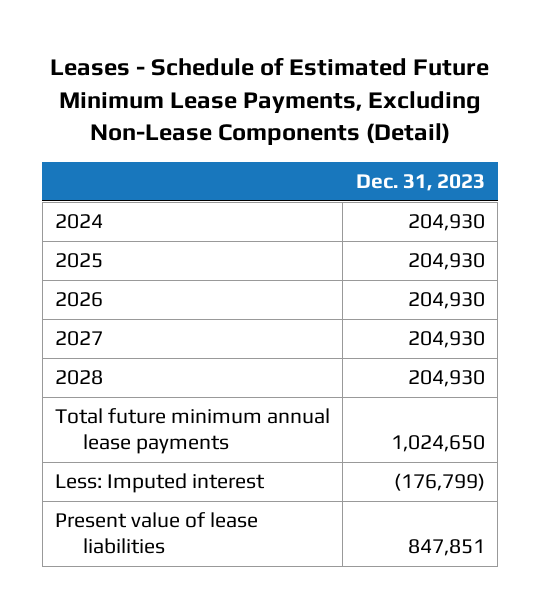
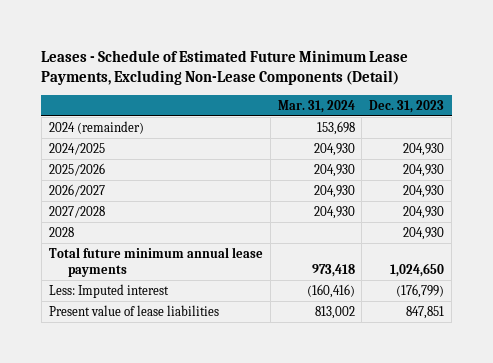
none -> [277,99,355,113] Mar. 31, 2024
none -> [48,120,144,134] 2024 (remainder)
[55,214,104,230] 2024 -> [48,142,105,155] 2024/2025
[55,253,104,269] 2025 -> [48,162,105,176] 2025/2026
[55,292,104,308] 2026 -> [48,183,105,197] 2026/2027
[55,331,104,347] 2027 -> [48,205,105,218] 2027/2028

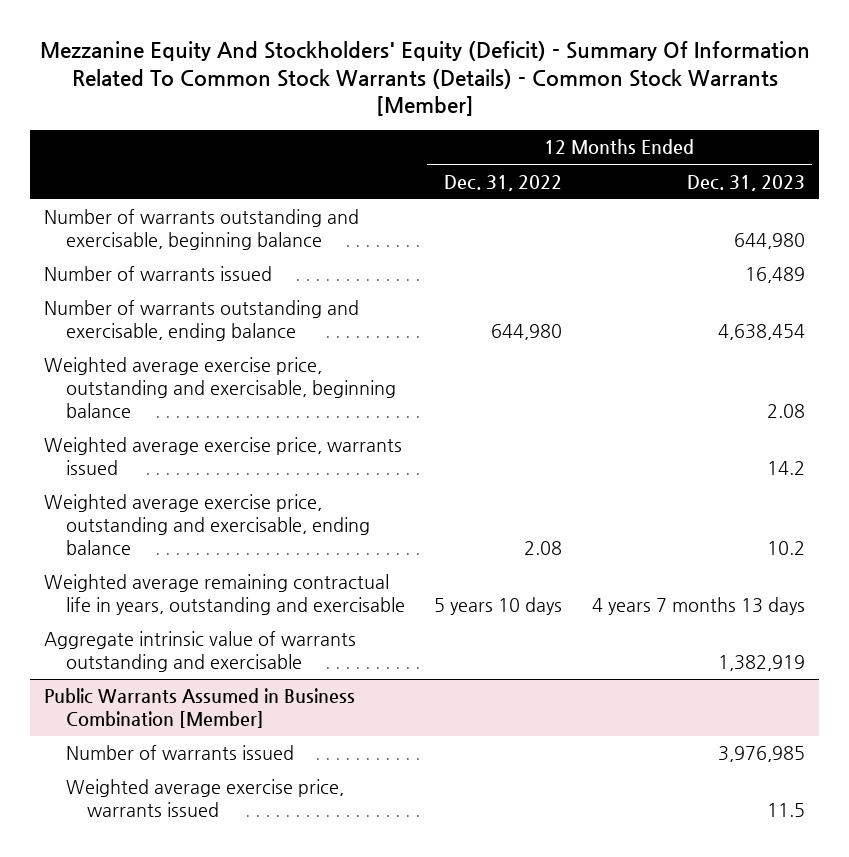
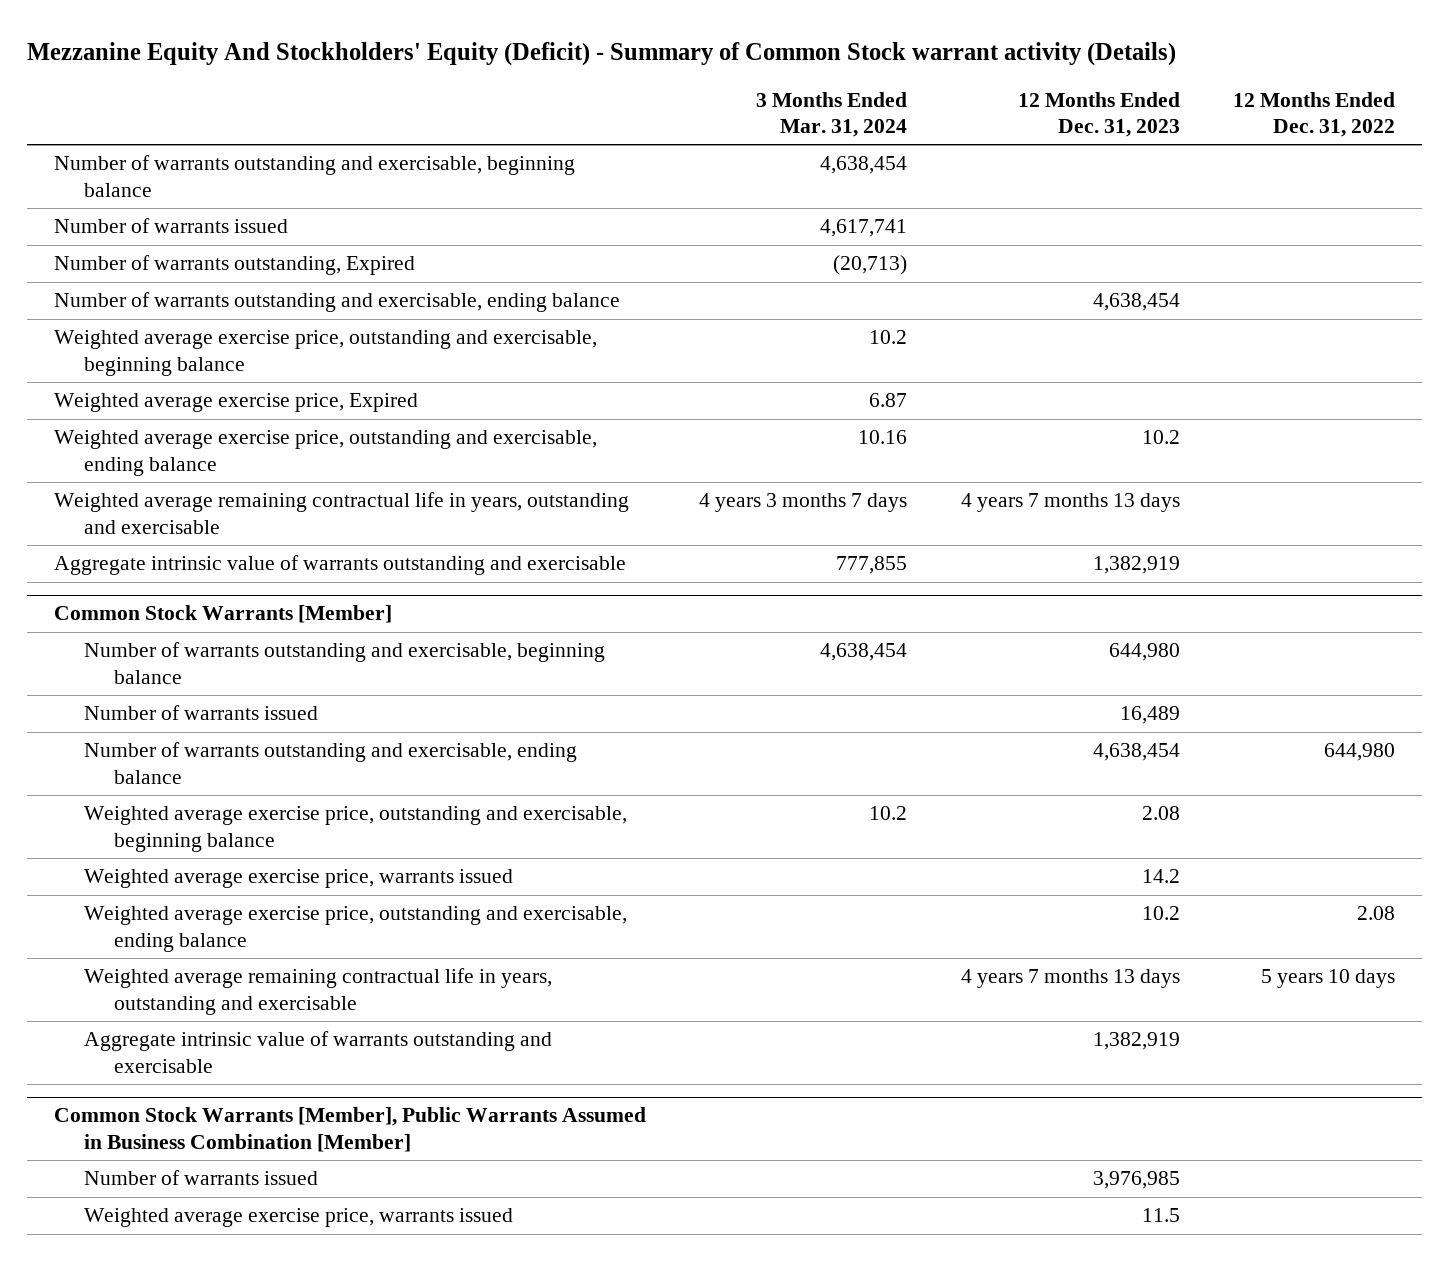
[39,41,810,117] Mezzanine Equity And Stockholders' Equity (Deficit) - Summary Of Information Related To Common Stock Warrants (Details) - Common Stock Warrants [Member] -> [27,42,1177,67] Mezzanine Equity And Stockholders' Equity (Deficit) - Summary of Common Stock warrant activity (Details)
none -> [756,91,908,137] 3 Months Ended Mar. 31, 2024
none -> [53,155,575,197] Number of warrants outstanding and exercisable, beginning balance
none -> [53,218,288,234] Number of warrants issued
none -> [53,255,415,276] Number of warrants outstanding, Expired
none -> [53,292,620,313] Number of warrants outstanding and exercisable, ending balance
none -> [53,330,597,376] Weighted average exercise price, outstanding and exercisable, beginning balance
none -> [53,393,418,413] Weighted average exercise price, Expired
none -> [53,430,597,476] Weighted average exercise price, outstanding and exercisable, ending balance
none -> [53,492,629,534] Weighted average remaining contractual life in years, outstanding and exercisable
none -> [53,555,626,576] Aggregate intrinsic value of warrants outstanding and exercisable
none -> [53,605,392,624] Common Stock Warrants [Member]
[44,688,356,729] Public Warrants Assumed in Business Combination [Member] -> [53,1107,646,1152] Common Stock Warrants [Member], Public Warrants Assumed in Business Combination [Member]

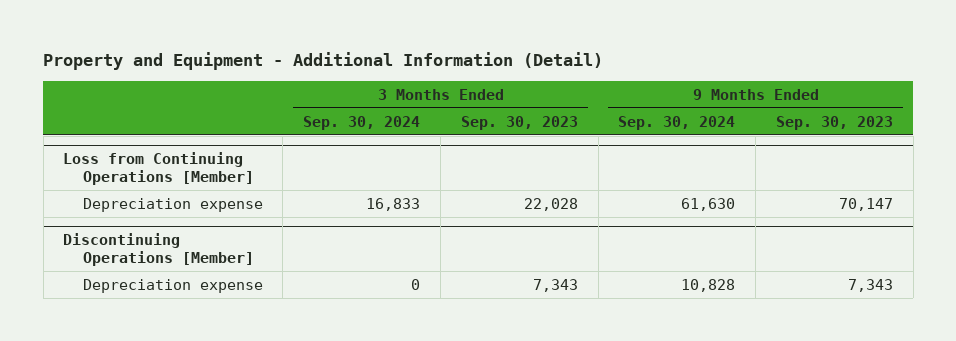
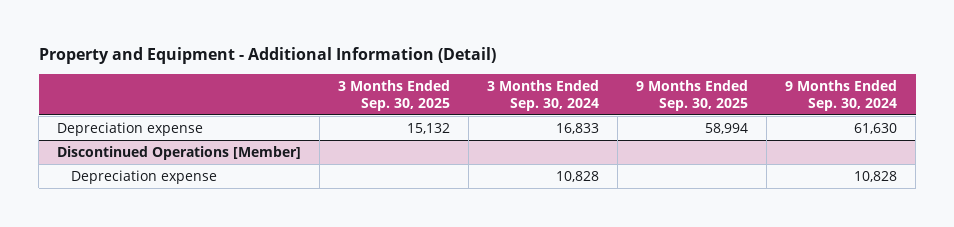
[460,115,578,130] Sep. 30, 2023 -> none
[776,115,894,130] Sep. 30, 2023 -> none
none -> [338,80,451,111] 3 Months Ended Sep. 30, 2025
none -> [636,80,749,111] 9 Months Ended Sep. 30, 2025
[63,152,254,186] Loss from Continuing Operations [Member] -> none
[63,233,254,267] Discontinuing Operations [Member] -> [57,146,302,161] Discontinued Operations [Member]
[411,278,421,290] 0 -> [556,171,600,183] 10,828

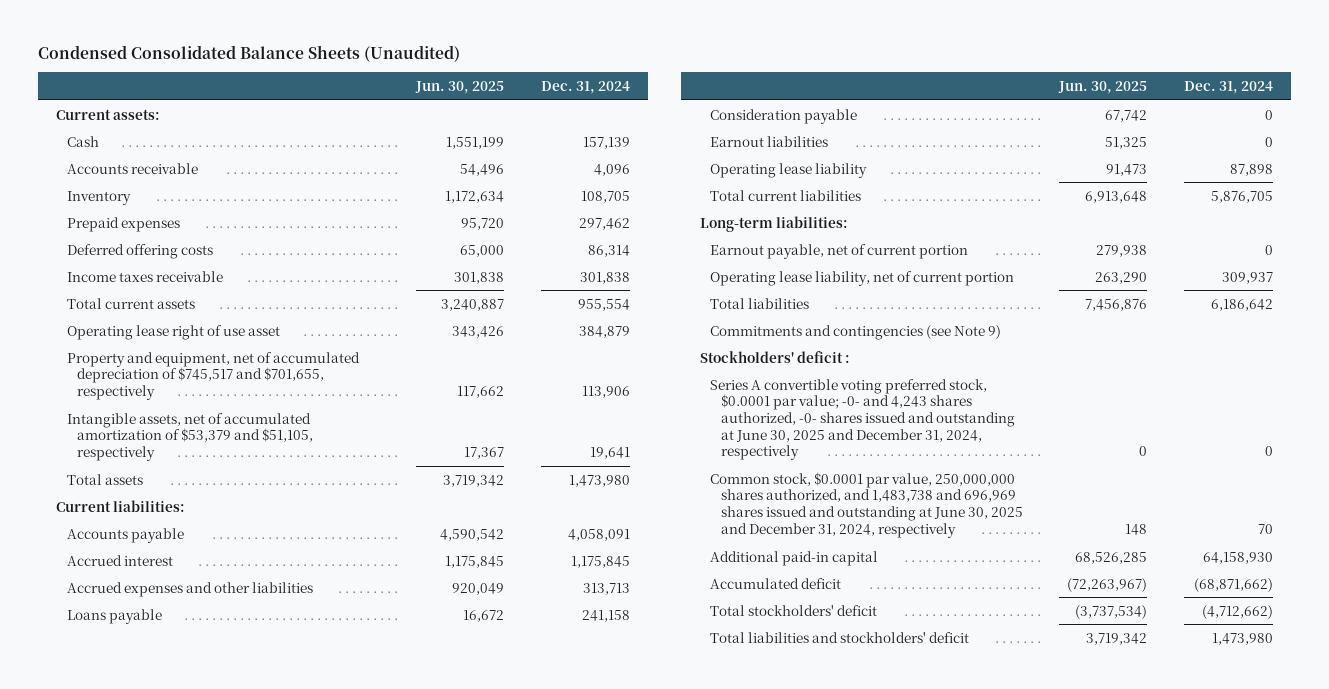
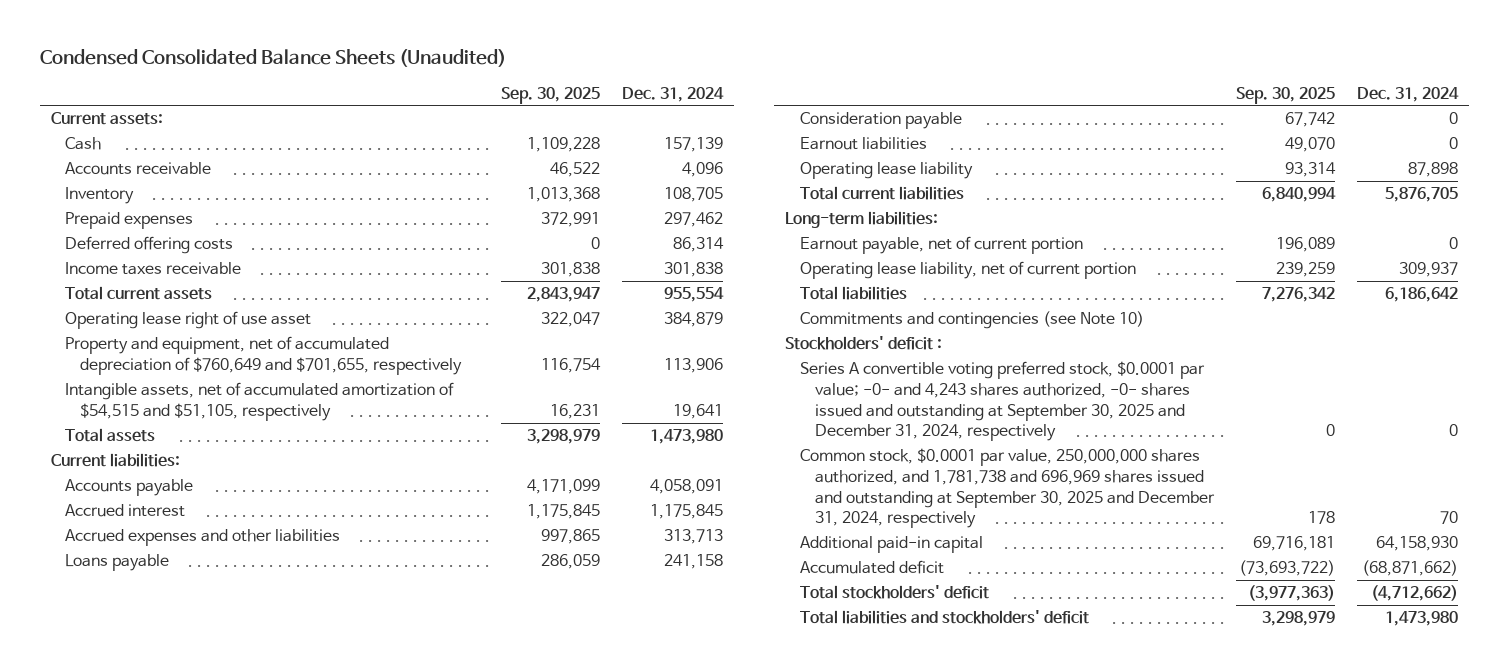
[414,80,504,94] Jun. 30, 2025 -> none
none -> [501,86,601,104] Sep. 30, 2025
[66,351,360,401] Property and equipment, net of accumulated depreciation of $745,517 and $701,655, respectively -> [65,336,463,375] Property and equipment, net of accumulated depreciation of $760,649 and $701,655, respectively
[66,412,314,462] Intangible assets, net of accumulated amortization of $53,379 and $51,105, respectively -> [65,382,455,421] Intangible assets, net of accumulated amortization of $54,515 and $51,105, respectively
[710,324,1002,340] Commitments and contingencies (see Note 9) -> [800,311,1145,330] Commitments and contingencies (see Note 10)
[710,378,1015,461] Series A convertible voting preferred stock, $0.0001 par value; -0- and 4,243 shares authorized, -0- shares issued and outstanding at June 30, 2025 and December 31, 2024, respectively -> [800,361,1206,442] Series A convertible voting preferred stock, $0.0001 par value; -0- and 4,243 shares authorized, -0- shares issued and outstanding at September 30, 2025 and December 31, 2024, respectively
[710,471,1023,538] Common stock, $0.0001 par value, 250,000,000 shares authorized, and 1,483,738 and 696,969 shares issued and outstanding at June 30, 2025 and December 31, 2024, respectively -> [800,448,1216,529] Common stock, $0.0001 par value, 250,000,000 shares authorized, and 1,781,738 and 696,969 shares issued and outstanding at September 30, 2025 and December 31, 2024, respectively

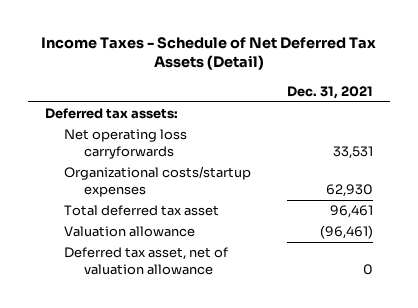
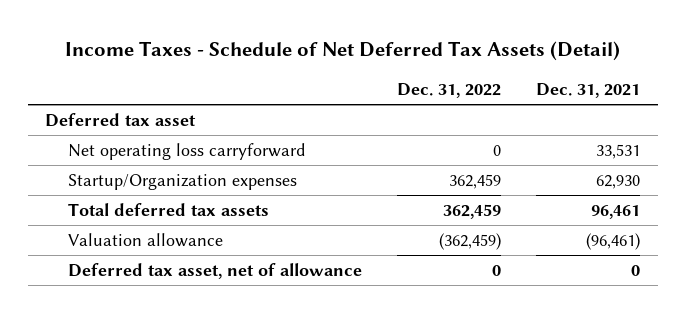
none -> [396,82,501,98] Dec. 31, 2022
[45,108,179,120] Deferred tax assets: -> [45,113,197,128] Deferred tax asset
[64,129,188,159] Net operating loss carryforwards -> [67,143,306,161] Net operating loss carryforward
[64,166,252,197] Organizational costs/startup expenses -> [67,174,297,191] Startup/Organization expenses
[64,205,220,217] Total deferred tax asset -> [67,203,269,217] Total deferred tax assets
[64,247,229,275] Deferred tax asset, net of valuation allowance -> [67,263,362,280] Deferred tax asset, net of allowance

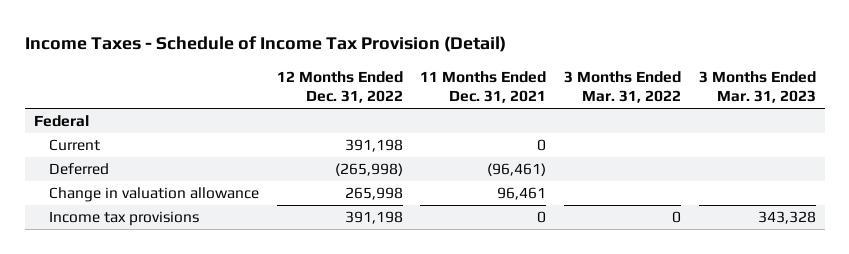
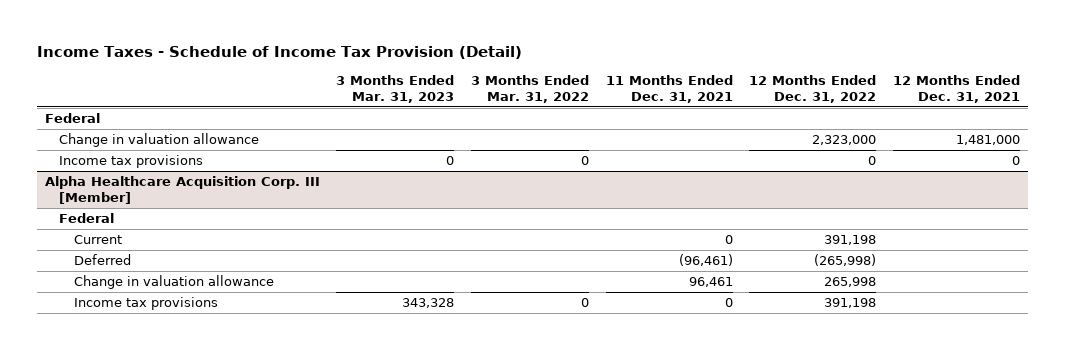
none -> [892,74,1020,103] 12 Months Ended Dec. 31, 2021
none -> [59,133,260,148] Change in valuation allowance
none -> [59,155,204,169] Income tax provisions
none -> [44,176,320,205] Alpha Healthcare Acquisition Corp. III [Member]
none -> [59,213,115,224] Federal

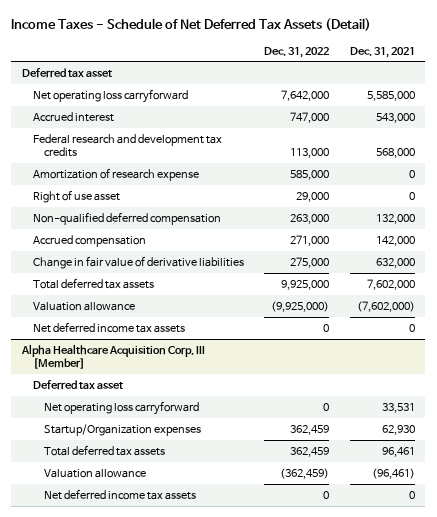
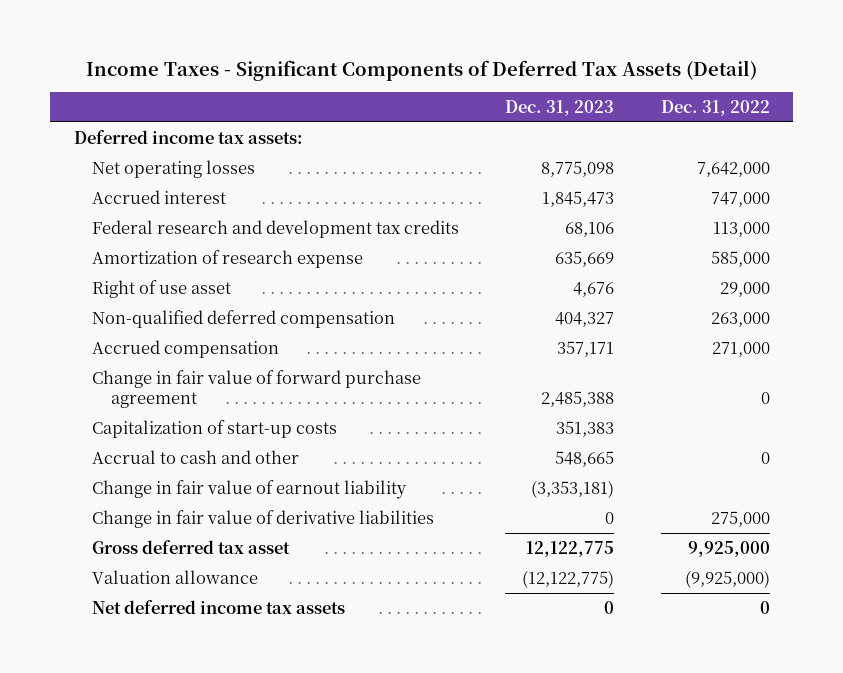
[11,17,372,31] Income Taxes - Schedule of Net Deferred Tax Assets (Detail) -> [85,59,757,81] Income Taxes - Significant Components of Deferred Tax Assets (Detail)
[350,46,416,58] Dec. 31, 2021 -> none
none -> [505,99,615,116] Dec. 31, 2023
[21,67,112,78] Deferred tax asset -> [73,129,303,144] Deferred income tax assets:
[32,88,188,103] Net operating loss carryforward -> [92,159,256,178] Net operating losses
none -> [92,369,422,408] Change in fair value of forward purchase agreement
none -> [92,419,338,438] Capitalization of start-up costs
none -> [92,449,300,464] Accrual to cash and other
none -> [92,479,408,499] Change in fair value of earnout liability
[32,277,154,289] Total deferred tax assets -> [92,539,291,554] Gross deferred tax asset
[20,343,205,370] Alpha Healthcare Acquisition Corp. III [Member] -> none
[32,379,123,390] Deferred tax asset -> none
[43,400,199,415] Net operating loss carryforward -> none
[43,423,201,436] Startup/Organization expenses -> none
[43,444,165,456] Total deferred tax assets -> none
[43,468,146,478] Valuation allowance -> none
[43,488,196,500] Net deferred income tax assets -> none

